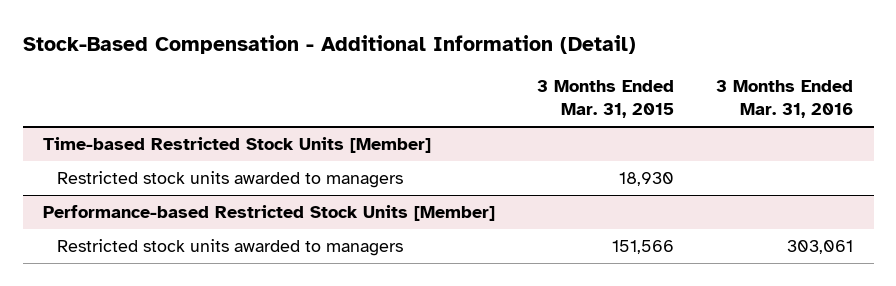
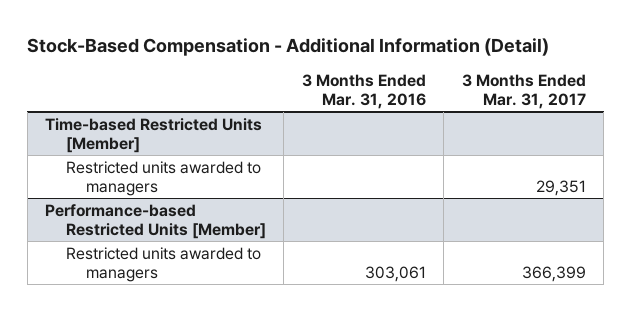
[537,80,675,119] 3 Months Ended Mar. 31, 2015 -> none
none -> [461,74,586,110] 3 Months Ended Mar. 31, 2017
[43,137,432,154] Time-based Restricted Stock Units [Member] -> [45,117,263,153] Time-based Restricted Units [Member]
[57,171,404,189] Restricted stock units awarded to managers -> [65,160,261,196] Restricted units awarded to managers
[43,205,496,222] Performance-based Restricted Stock Units [Member] -> [45,203,266,239] Performance-based Restricted Units [Member]
[57,239,404,257] Restricted stock units awarded to managers -> [65,246,261,282] Restricted units awarded to managers

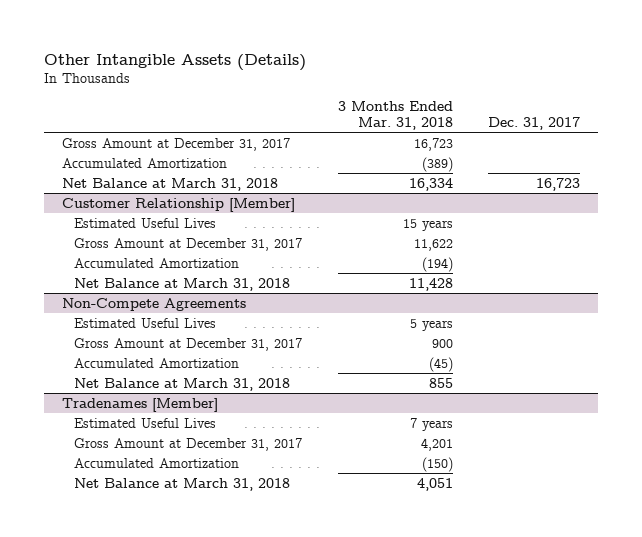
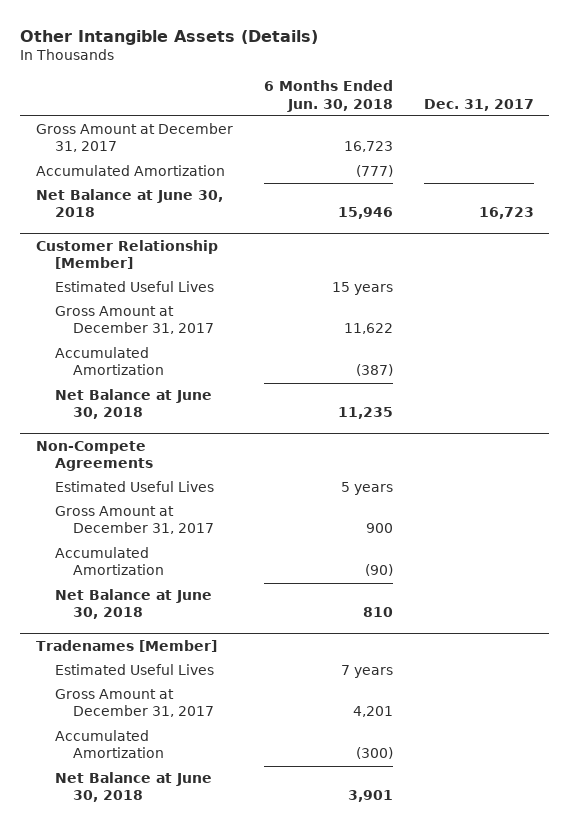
[337,100,453,130] 3 Months Ended Mar. 31, 2018 -> none
none -> [263,80,393,112] 6 Months Ended Jun. 30, 2018
[61,177,278,191] Net Balance at March 31, 2018 -> [35,189,223,218] Net Balance at June 30, 2018
[74,277,291,291] Net Balance at March 31, 2018 -> [54,389,212,420] Net Balance at June 30, 2018
[74,377,291,391] Net Balance at March 31, 2018 -> [54,589,212,620] Net Balance at June 30, 2018
[74,477,291,491] Net Balance at March 31, 2018 -> [54,772,212,803] Net Balance at June 30, 2018

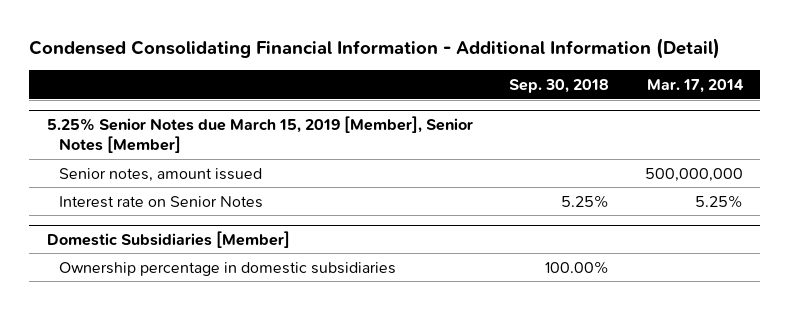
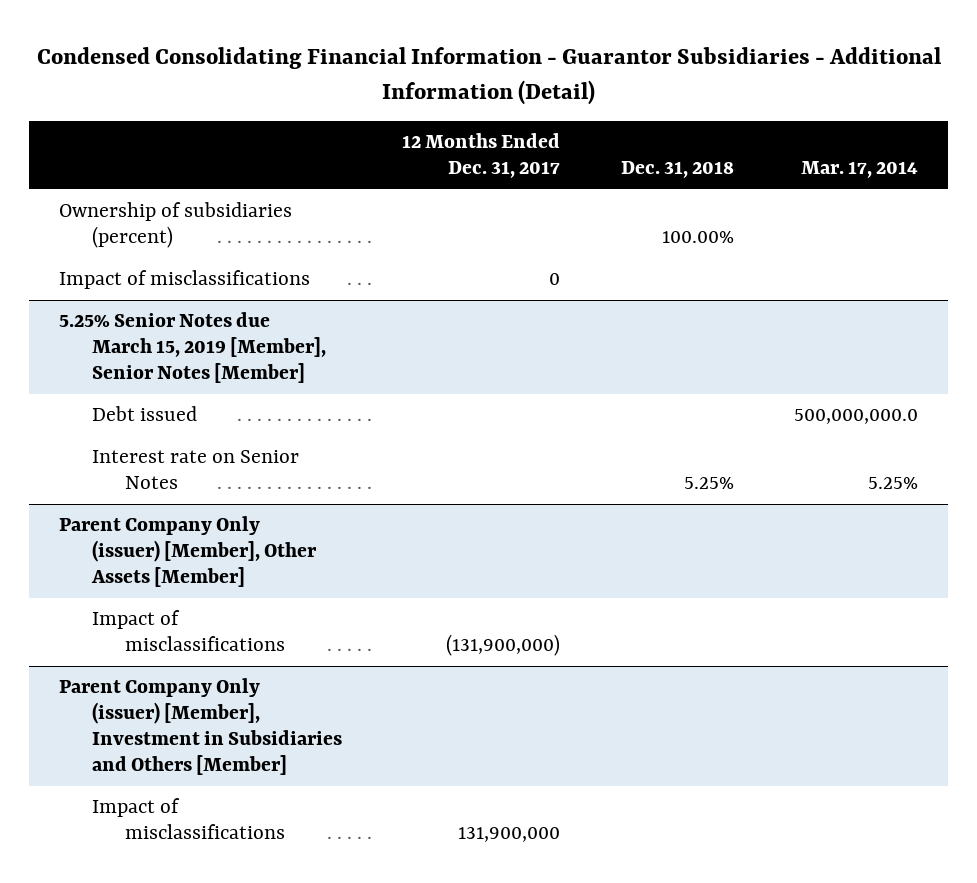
[29,38,721,60] Condensed Consolidating Financial Information - Additional Information (Detail) -> [36,46,941,105] Condensed Consolidating Financial Information - Guarantor Subsidiaries - Additional Information (Detail)
[508,78,609,93] Sep. 30, 2018 -> none
none -> [402,133,561,179] 12 Months Ended Dec. 31, 2017
none -> [620,161,734,179] Dec. 31, 2018
none -> [59,202,293,249] Ownership of subsidiaries (percent)
none -> [59,270,311,290] Impact of misclassifications
[59,167,263,182] Senior notes, amount issued -> [92,406,198,422] Debt issued
[644,167,743,182] 500,000,000 -> [793,409,918,425] 500,000,000.0
[47,230,291,248] Domestic Subsidiaries [Member] -> none
[59,261,397,276] Ownership percentage in domestic subsidiaries -> none
none -> [59,516,318,588] Parent Company Only (issuer) [Member], Other Assets [Member]
none -> [92,610,285,652] Impact of misclassifications
none -> [59,678,343,776] Parent Company Only (issuer) [Member], Investment in Subsidiaries and Others [Member]
none -> [92,798,285,840] Impact of misclassifications

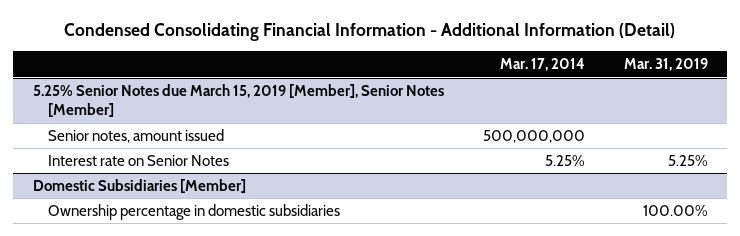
[36,46,941,105] Condensed Consolidating Financial Information - Guarantor Subsidiaries - Additional Information (Detail) -> [64,23,676,42] Condensed Consolidating Financial Information - Additional Information (Detail)
[402,133,561,179] 12 Months Ended Dec. 31, 2017 -> none
[620,161,734,179] Dec. 31, 2018 -> none
none -> [623,58,708,72] Mar. 31, 2019
[59,202,293,249] Ownership of subsidiaries (percent) -> none
[59,270,311,290] Impact of misclassifications -> none
[92,406,198,422] Debt issued -> [48,128,225,143] Senior notes, amount issued
[793,409,918,425] 500,000,000.0 -> [482,129,585,143] 500,000,000
[59,516,318,588] Parent Company Only (issuer) [Member], Other Assets [Member] -> none
[92,610,285,652] Impact of misclassifications -> none
[59,678,343,776] Parent Company Only (issuer) [Member], Investment in Subsidiaries and Others [Member] -> none
[92,798,285,840] Impact of misclassifications -> none
none -> [32,178,246,193] Domestic Subsidiaries [Member]
none -> [48,203,341,220] Ownership percentage in domestic subsidiaries

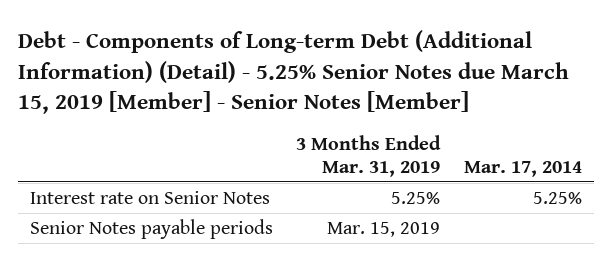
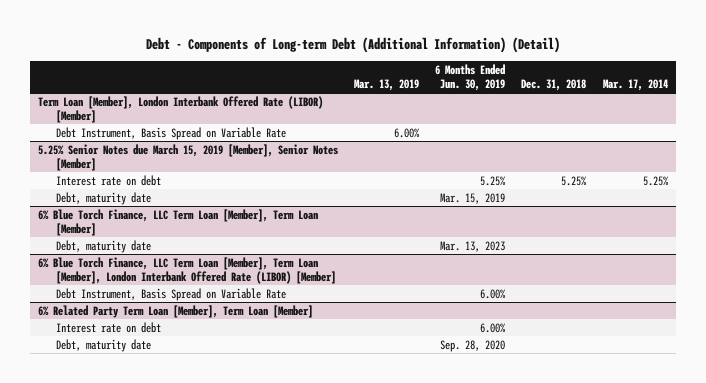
[18,30,570,115] Debt - Components of Long-term Debt (Additional Information) (Detail) - 5.25% Senior Notes due March 15, 2019 [Member] - Senior Notes [Member] -> [145,36,560,53] Debt - Components of Long-term Debt (Additional Information) (Detail)
[296,134,442,177] 3 Months Ended Mar. 31, 2019 -> none
none -> [354,78,420,91] Mar. 13, 2019
none -> [435,63,506,91] 6 Months Ended Jun. 30, 2019
none -> [521,78,587,91] Dec. 31, 2018
[29,191,270,205] Interest rate on Senior Notes -> none
[29,219,273,240] Senior Notes payable periods -> none
none -> [38,95,324,123] Term Loan [Member], London Interbank Offered Rate (LIBOR) [Member]
none -> [56,126,287,140] Debt Instrument, Basis Spread on Variable Rate
none -> [38,143,339,171] 5.25% Senior Notes due March 15, 2019 [Member], Senior Notes [Member]
none -> [56,174,162,186] Interest rate on debt
none -> [56,191,152,205] Debt, maturity date
none -> [38,208,319,236] 6% Blue Torch Finance, LLC Term Loan [Member], Term Loan [Member]
none -> [56,239,152,253] Debt, maturity date
none -> [38,256,337,284] 6% Blue Torch Finance, LLC Term Loan [Member], Term Loan [Member], London Interbank Offered Rate (LIBOR) [Member]
none -> [56,287,287,301] Debt Instrument, Basis Spread on Variable Rate
none -> [38,304,314,318] 6% Related Party Term Loan [Member], Term Loan [Member]
none -> [56,321,162,333] Interest rate on debt
none -> [56,338,152,352] Debt, maturity date

